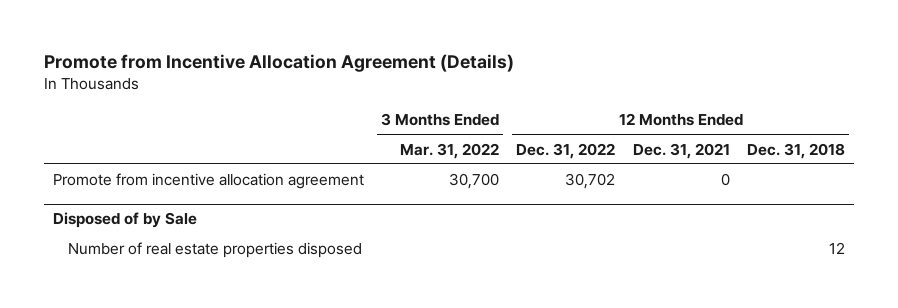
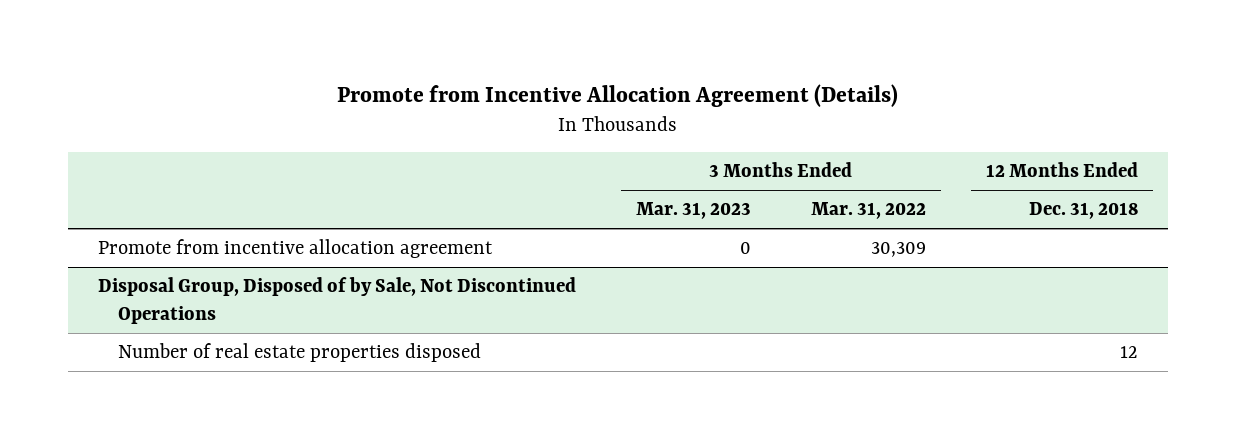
[516,142,616,159] Dec. 31, 2022 -> none
[632,142,730,159] Dec. 31, 2021 -> none
none -> [636,202,752,220] Mar. 31, 2023
[449,173,500,190] 30,700 -> [871,242,927,258] 30,309
[52,212,197,229] Disposed of by Sale -> [98,277,577,325] Disposal Group, Disposed of by Sale, Not Discontinued Operations

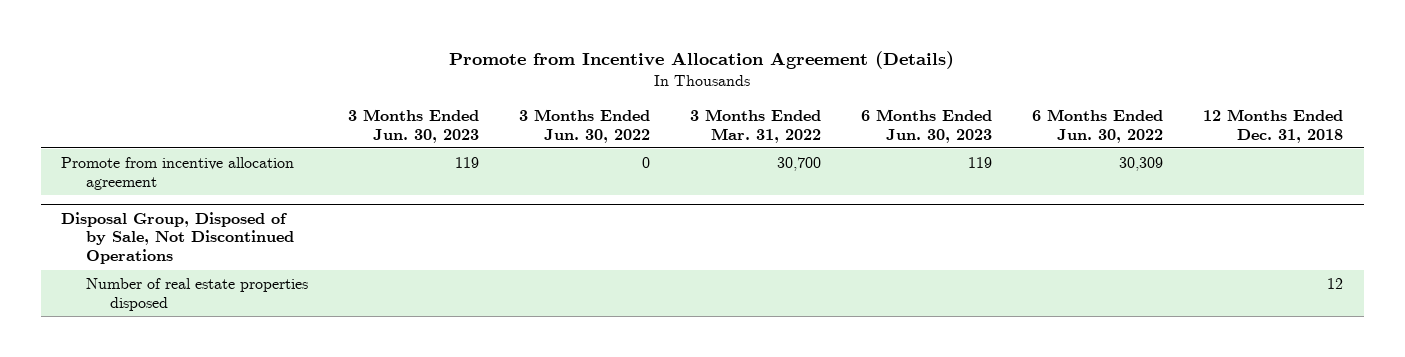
[636,202,752,220] Mar. 31, 2023 -> none
none -> [347,108,479,143] 3 Months Ended Jun. 30, 2023
none -> [518,108,650,143] 3 Months Ended Jun. 30, 2022
none -> [861,108,993,143] 6 Months Ended Jun. 30, 2023
none -> [1032,108,1164,143] 6 Months Ended Jun. 30, 2022
[871,242,927,258] 30,309 -> [777,157,822,172] 30,700

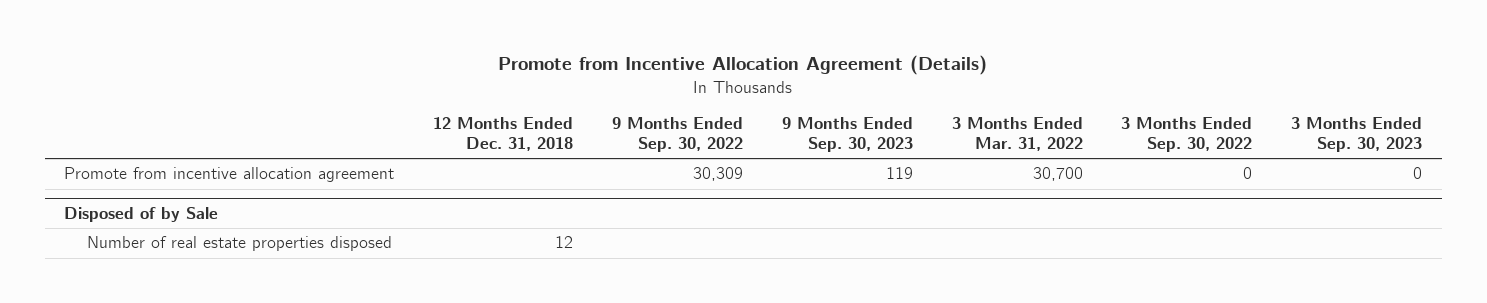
[347,108,479,143] 3 Months Ended Jun. 30, 2023 -> none
[518,108,650,143] 3 Months Ended Jun. 30, 2022 -> none
[861,108,993,143] 6 Months Ended Jun. 30, 2023 -> none
[1032,108,1164,143] 6 Months Ended Jun. 30, 2022 -> none
none -> [611,117,743,153] 9 Months Ended Sep. 30, 2022
none -> [781,117,913,153] 9 Months Ended Sep. 30, 2023
none -> [1121,117,1253,153] 3 Months Ended Sep. 30, 2022
none -> [1291,117,1423,153] 3 Months Ended Sep. 30, 2023
[61,211,294,265] Disposal Group, Disposed of by Sale, Not Discontinued Operations -> [64,207,219,223] Disposed of by Sale

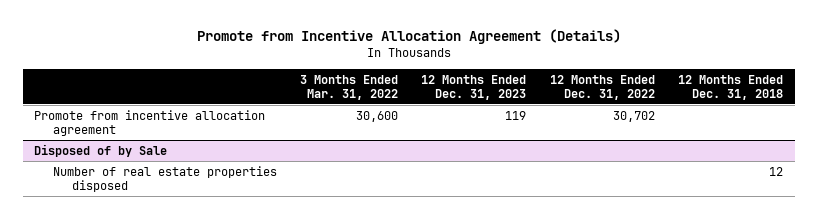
[611,117,743,153] 9 Months Ended Sep. 30, 2022 -> none
[781,117,913,153] 9 Months Ended Sep. 30, 2023 -> none
[1121,117,1253,153] 3 Months Ended Sep. 30, 2022 -> none
[1291,117,1423,153] 3 Months Ended Sep. 30, 2023 -> none
none -> [421,74,527,100] 12 Months Ended Dec. 31, 2023
none -> [549,74,655,100] 12 Months Ended Dec. 31, 2022
[1032,167,1083,182] 30,700 -> [356,110,399,122] 30,600

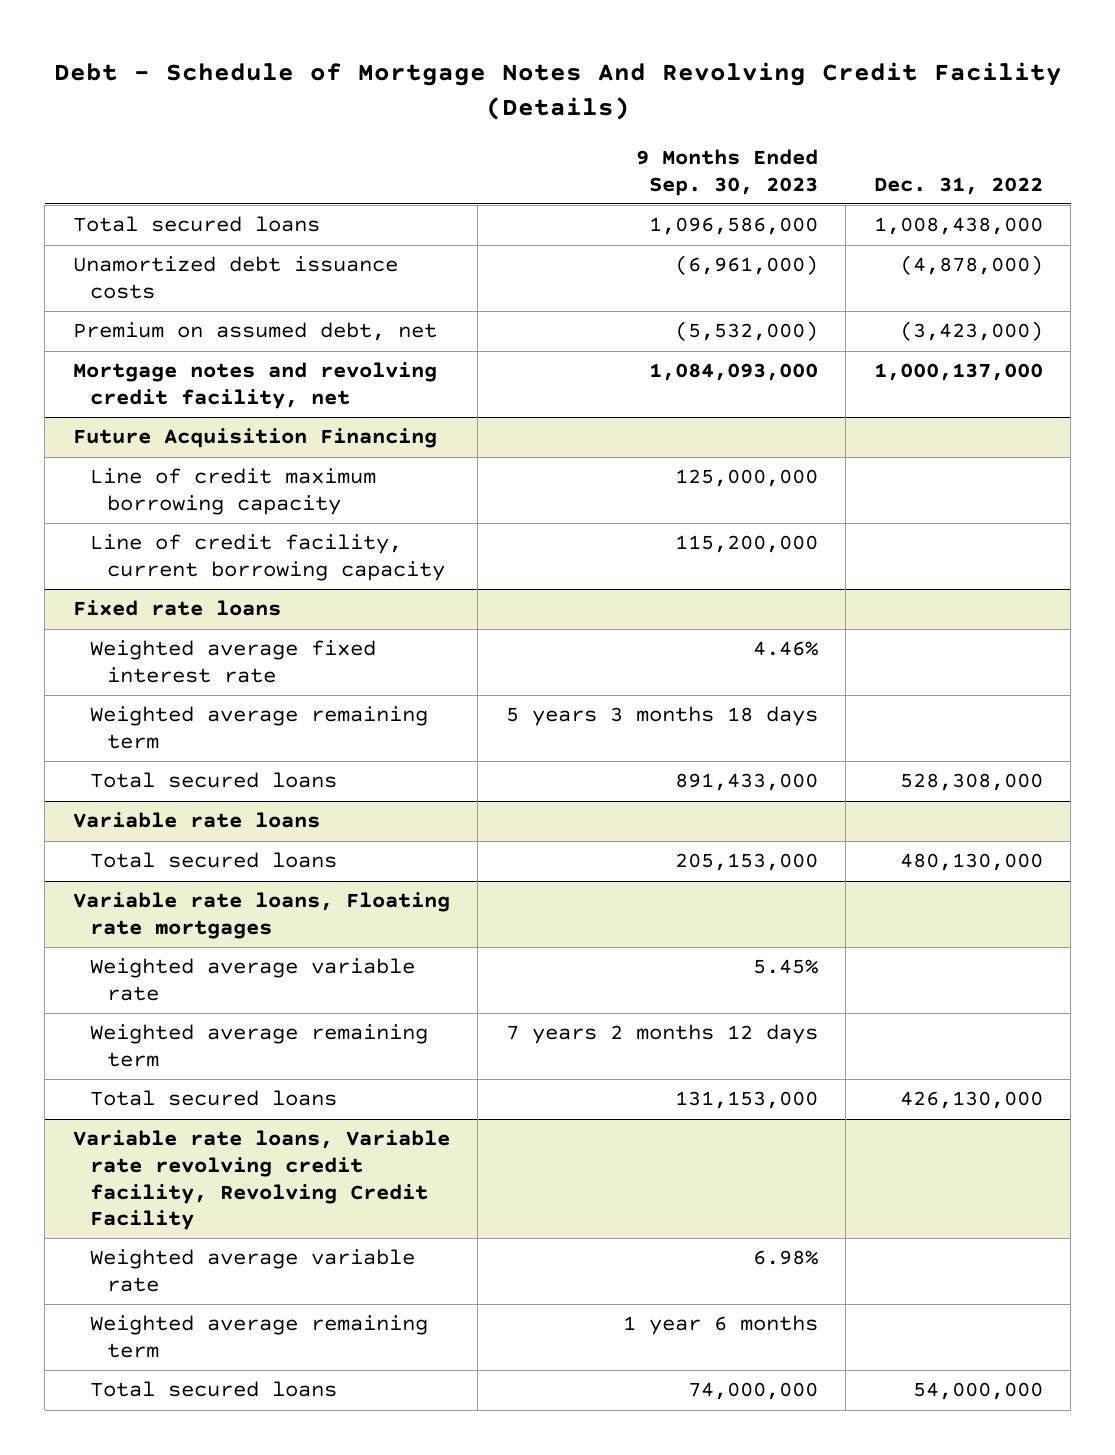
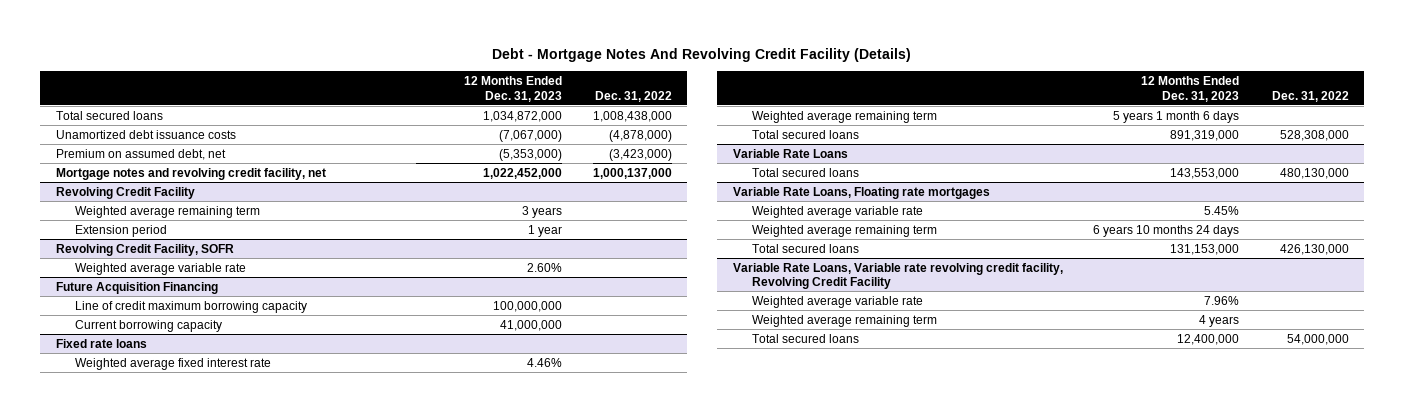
[53,61,1062,120] Debt - Schedule of Mortgage Notes And Revolving Credit Facility (Details) -> [492,48,912,63] Debt - Mortgage Notes And Revolving Credit Facility (Details)
[635,148,818,196] 9 Months Ended Sep. 30, 2023 -> none
none -> [464,75,563,102] 12 Months Ended Dec. 31, 2023
none -> [55,186,195,199] Revolving Credit Facility
none -> [74,205,260,218] Weighted average remaining term
none -> [74,224,167,237] Extension period
none -> [55,243,234,256] Revolving Credit Facility, SOFR
none -> [74,262,246,275] Weighted average variable rate
[89,534,445,582] Line of credit facility, current borrowing capacity -> [74,319,222,332] Current borrowing capacity
[72,812,320,829] Variable rate loans -> [732,148,848,158] Variable Rate Loans
[72,892,450,940] Variable rate loans, Floating rate mortgages -> [732,186,990,199] Variable Rate Loans, Floating rate mortgages
[72,1130,450,1231] Variable rate loans, Variable rate revolving credit facility, Revolving Credit Facility -> [732,262,1063,290] Variable Rate Loans, Variable rate revolving credit facility, Revolving Credit Facility

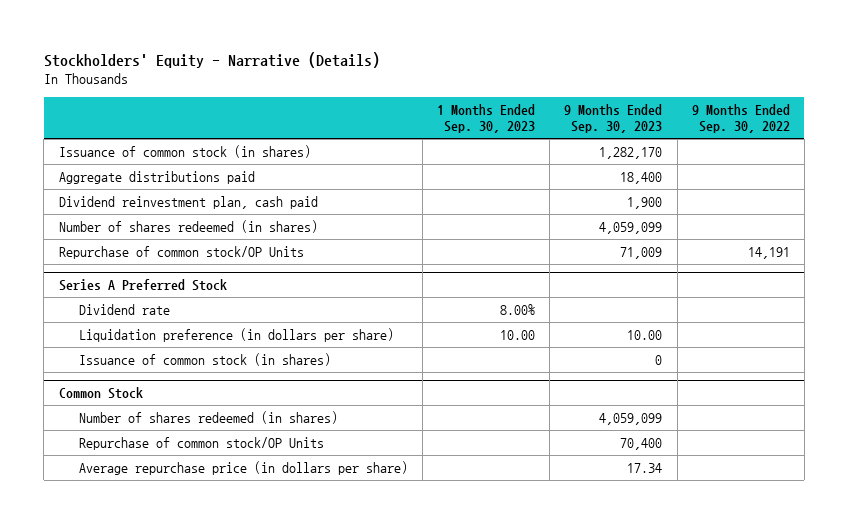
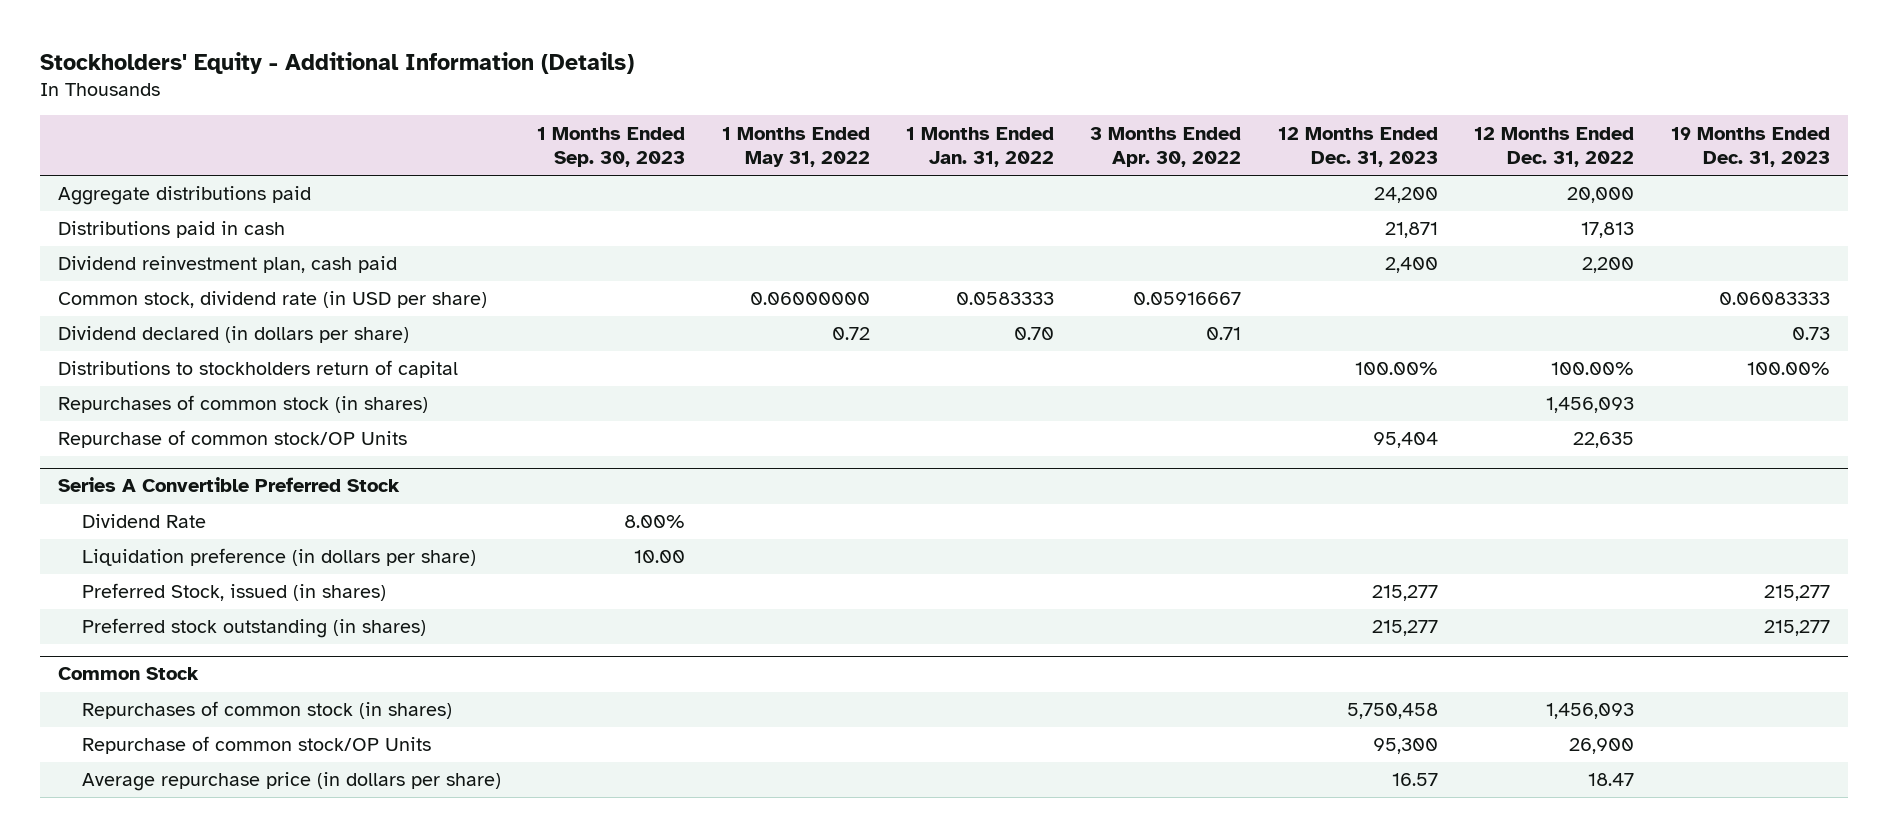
[43,51,380,68] Stockholders' Equity - Narrative (Details) -> [39,51,634,74] Stockholders' Equity - Additional Information (Details)
[564,103,663,134] 9 Months Ended Sep. 30, 2023 -> none
[691,103,790,134] 9 Months Ended Sep. 30, 2022 -> none
none -> [721,126,870,168] 1 Months Ended May 31, 2022
none -> [906,126,1055,168] 1 Months Ended Jan. 31, 2022
none -> [1090,126,1242,168] 3 Months Ended Apr. 30, 2022
none -> [1277,126,1438,168] 12 Months Ended Dec. 31, 2023
none -> [1474,126,1635,168] 12 Months Ended Dec. 31, 2022
none -> [1670,126,1830,168] 19 Months Ended Dec. 31, 2023
[58,144,311,158] Issuance of common stock (in shares) -> none
none -> [58,221,286,239] Distributions paid in cash
none -> [58,291,488,309] Common stock, dividend rate (in USD per share)
none -> [58,326,410,344] Dividend declared (in dollars per share)
none -> [58,360,459,379] Distributions to stockholders return of capital
[58,219,318,233] Number of shares redeemed (in shares) -> [58,395,429,414] Repurchases of common stock (in shares)
[58,279,227,292] Series A Preferred Stock -> [58,477,401,493] Series A Convertible Preferred Stock
[78,303,170,315] Dividend rate -> [82,514,207,529] Dividend Rate
[78,352,331,366] Issuance of common stock (in shares) -> none
none -> [82,583,387,602] Preferred Stock, issued (in shares)
none -> [82,618,427,639] Preferred stock outstanding (in shares)
[78,410,338,424] Number of shares redeemed (in shares) -> [82,701,453,720] Repurchases of common stock (in shares)

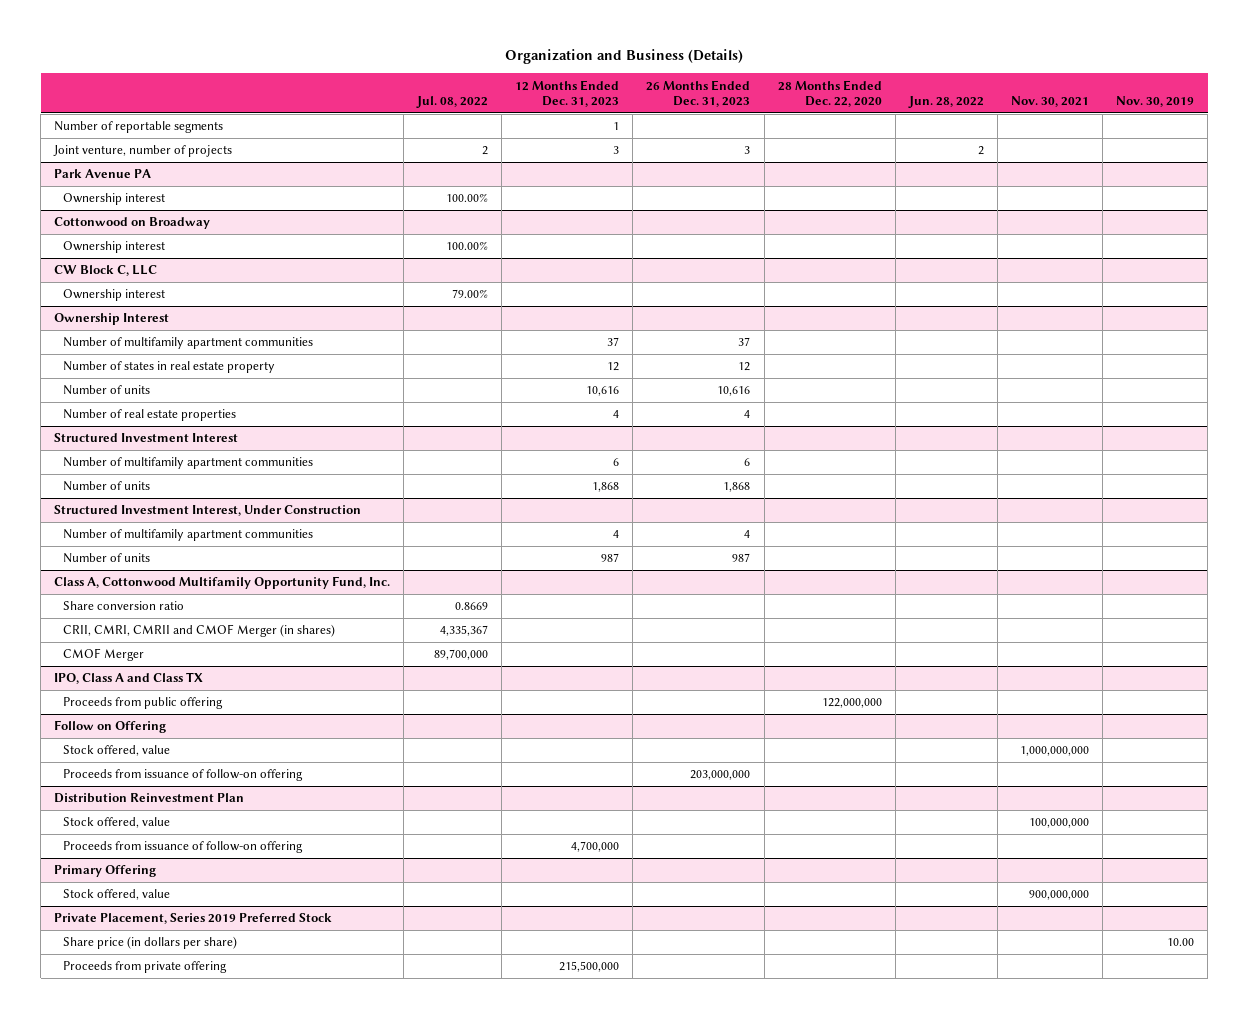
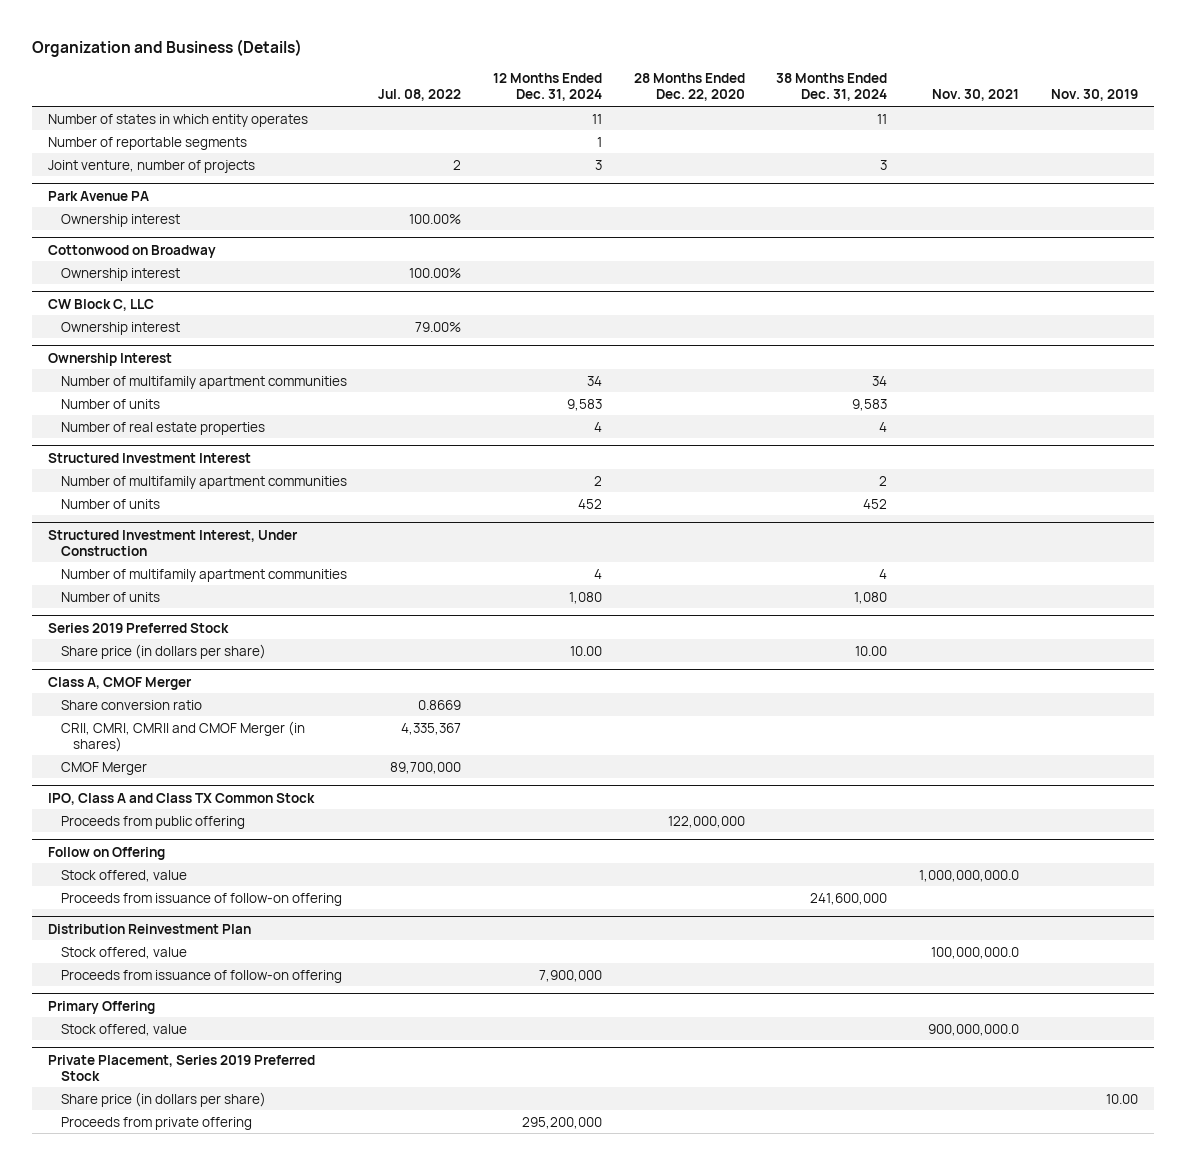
[515,79,620,107] 12 Months Ended Dec. 31, 2023 -> none
[646,79,751,107] 26 Months Ended Dec. 31, 2023 -> none
[907,95,984,108] Jun. 28, 2022 -> none
none -> [493,73,603,102] 12 Months Ended Dec. 31, 2024
none -> [776,73,888,102] 38 Months Ended Dec. 31, 2024
none -> [48,113,309,127] Number of states in which entity operates
[63,361,276,374] Number of states in real estate property -> none
none -> [48,622,230,633] Series 2019 Preferred Stock
none -> [60,643,266,659] Share price (in dollars per share)
[54,576,391,590] Class A, Cottonwood Multifamily Opportunity Fund, Inc. -> [48,676,193,690] Class A, CMOF Merger
[54,672,204,685] IPO, Class A and Class TX -> [48,792,316,805] IPO, Class A and Class TX Common Stock
[1019,746,1089,757] 1,000,000,000 -> [919,869,1020,882] 1,000,000,000.0
[1028,818,1089,829] 100,000,000 -> [931,946,1020,959] 100,000,000.0
[1028,890,1089,901] 900,000,000 -> [928,1023,1020,1036] 900,000,000.0

